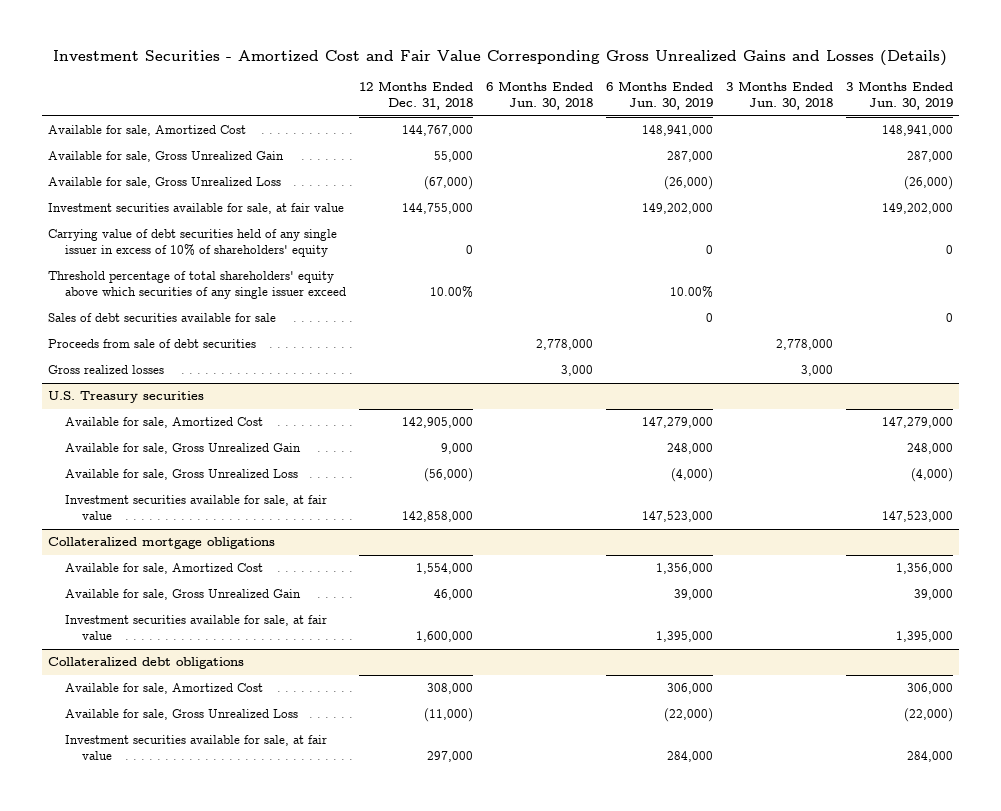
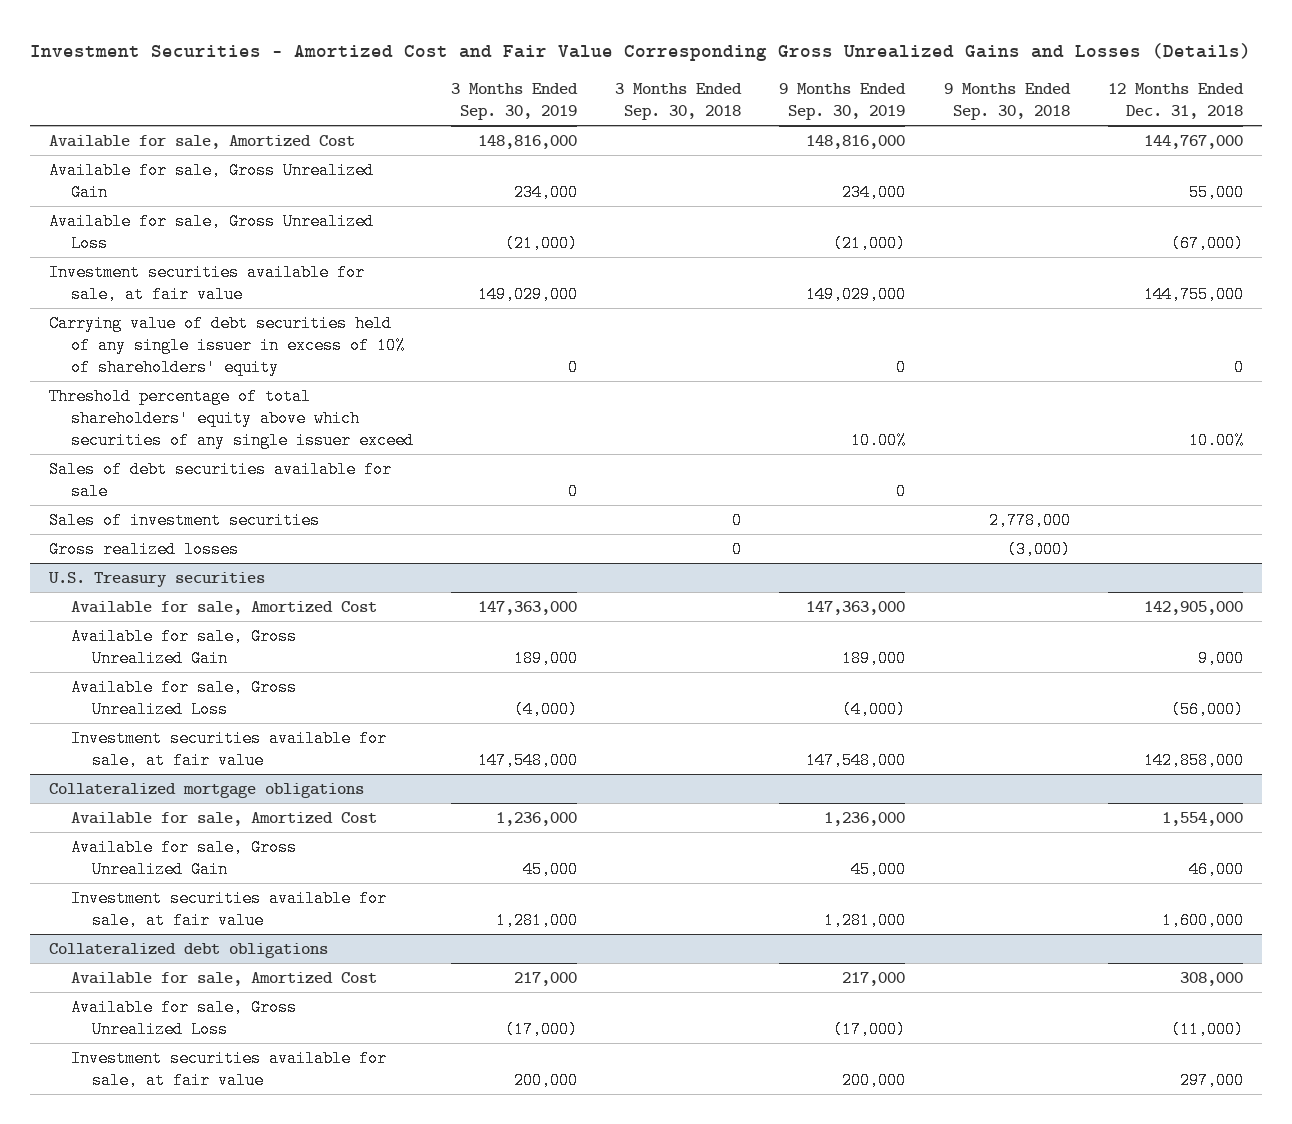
[486,81,594,111] 6 Months Ended Jun. 30, 2018 -> none
[605,81,713,111] 6 Months Ended Jun. 30, 2019 -> none
[725,81,833,111] 3 Months Ended Jun. 30, 2018 -> none
[845,81,953,111] 3 Months Ended Jun. 30, 2019 -> none
none -> [450,83,578,121] 3 Months Ended Sep. 30, 2019
none -> [615,83,743,121] 3 Months Ended Sep. 30, 2018
none -> [779,83,907,121] 9 Months Ended Sep. 30, 2019
none -> [943,83,1071,121] 9 Months Ended Sep. 30, 2018
[48,339,257,349] Proceeds from sale of debt securities -> [49,511,321,529] Sales of investment securities

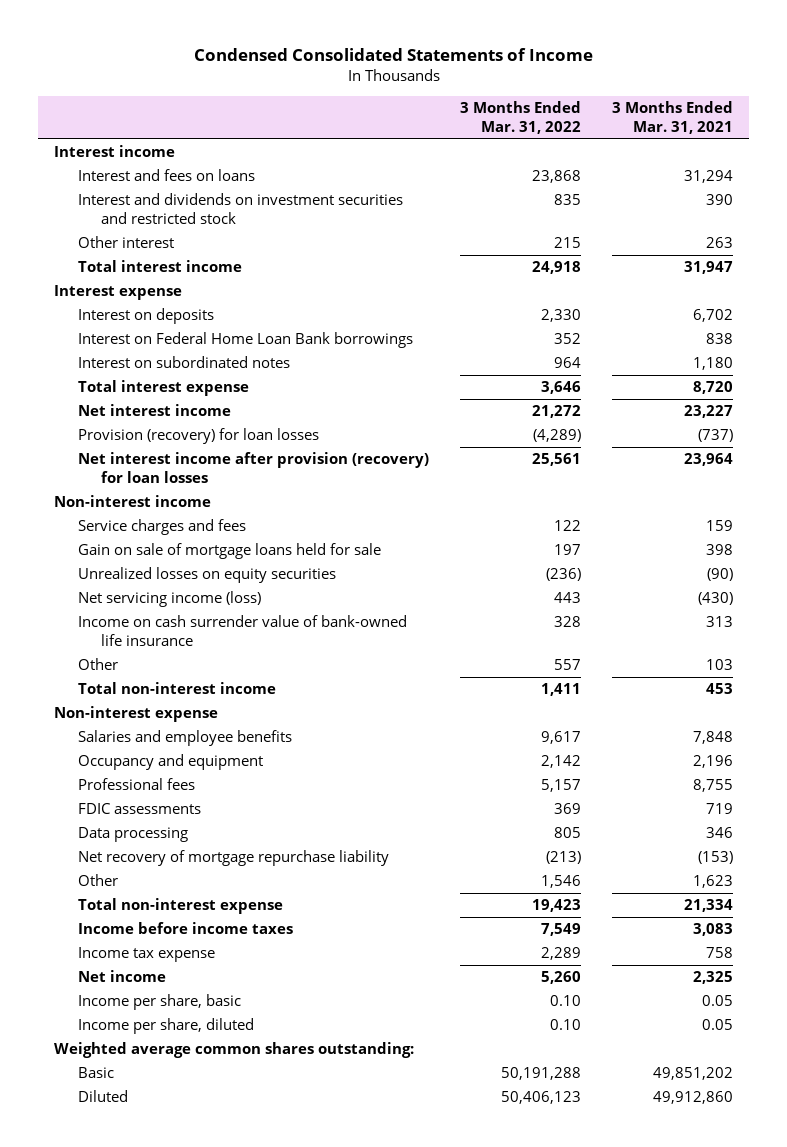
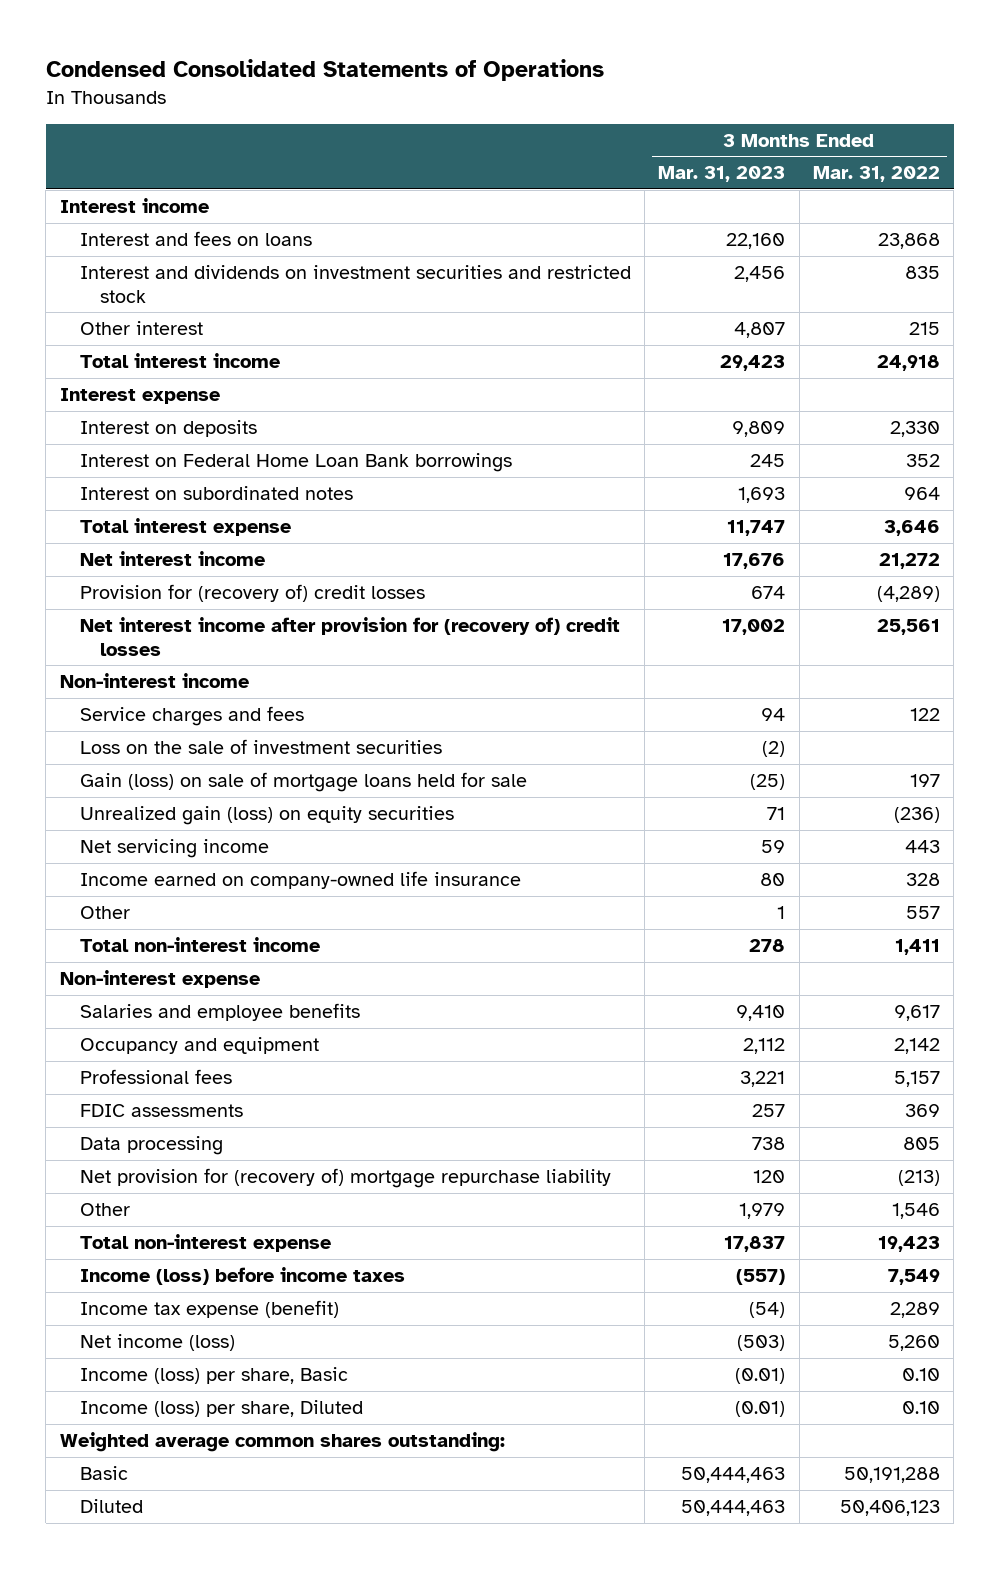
[193,48,593,62] Condensed Consolidated Statements of Income -> [45,58,604,81] Condensed Consolidated Statements of Operations
[612,101,734,134] 3 Months Ended Mar. 31, 2021 -> none
none -> [658,166,786,183] Mar. 31, 2023
[77,428,319,445] Provision (recovery) for loan losses -> [79,584,425,603] Provision for (recovery of) credit losses
[77,452,429,483] Net interest income after provision (recovery) for loan losses -> [79,617,620,656] Net interest income after provision for (recovery of) credit losses
none -> [79,739,442,755] Loss on the sale of investment securities
[77,543,381,560] Gain on sale of mortgage loans held for sale -> [79,772,527,793] Gain (loss) on sale of mortgage loans held for sale
[77,567,336,584] Unrealized losses on equity securities -> [79,806,454,826] Unrealized gain (loss) on equity securities
[77,591,261,608] Net servicing income (loss) -> [79,839,269,859] Net servicing income
[77,615,407,646] Income on cash surrender value of bank-owned life insurance -> [79,871,521,890] Income earned on company-owned life insurance
[77,850,389,867] Net recovery of mortgage repurchase liability -> [79,1168,611,1189] Net provision for (recovery of) mortgage repurchase liability
[77,922,293,935] Income before income taxes -> [79,1267,405,1286] Income (loss) before income taxes
[77,947,215,963] Income tax expense -> [79,1300,339,1319] Income tax expense (benefit)
[77,970,166,983] Net income -> [79,1334,235,1352] Net income (loss)
[77,994,241,1011] Income per share, basic -> [79,1367,348,1385] Income (loss) per share, Basic
[77,1018,254,1035] Income per share, diluted -> [79,1400,363,1418] Income (loss) per share, Diluted

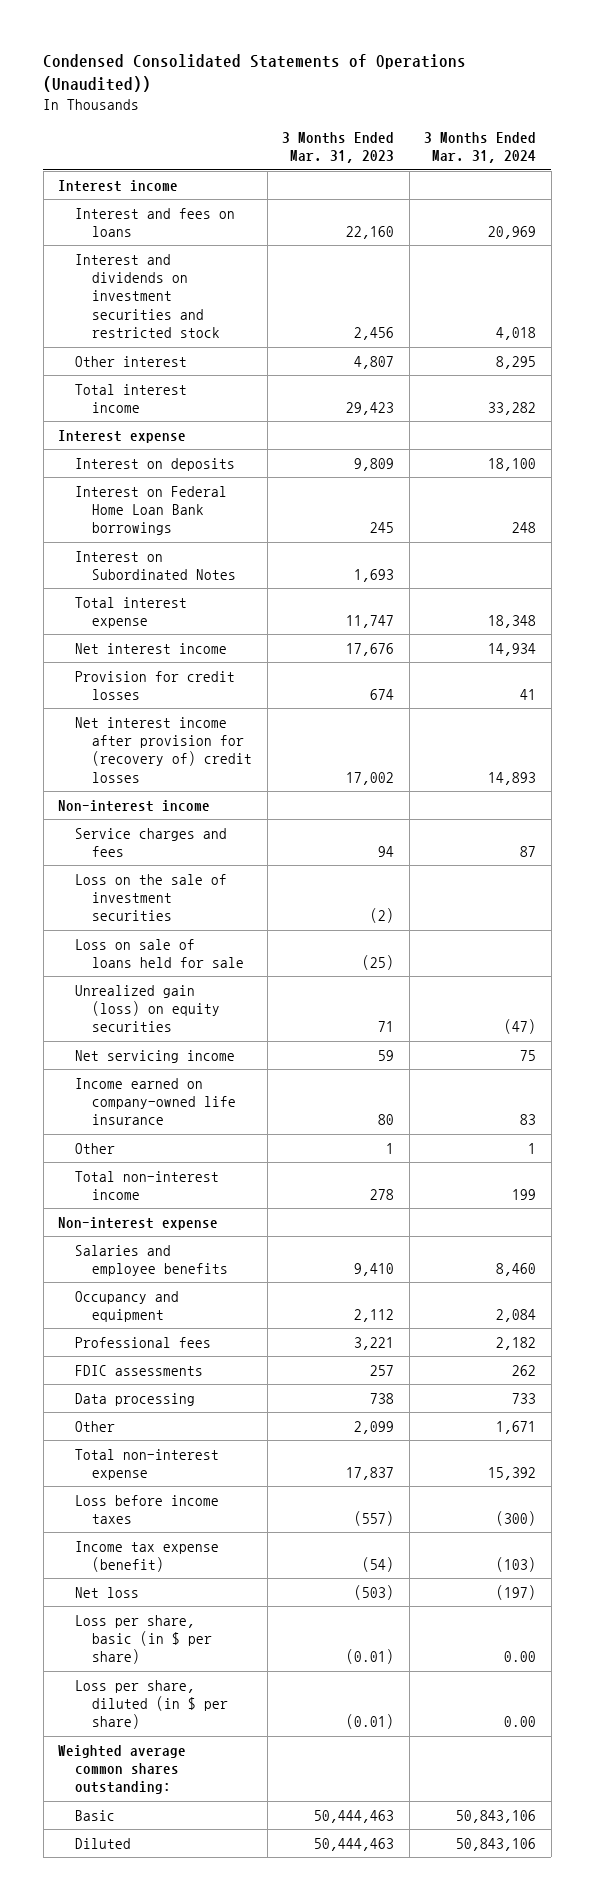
[45,58,604,81] Condensed Consolidated Statements of Operations -> [43,54,467,92] Condensed Consolidated Statements of Operations (Unaudited))
[812,166,940,183] Mar. 31, 2022 -> none
none -> [424,131,537,164] 3 Months Ended Mar. 31, 2024
[79,486,353,501] Interest on subordinated notes -> [75,550,237,581] Interest on Subordinated Notes
[79,584,425,603] Provision for (recovery of) credit losses -> [75,670,236,701] Provision for credit losses
[79,772,527,793] Gain (loss) on sale of mortgage loans held for sale -> [75,938,245,969] Loss on sale of loans held for sale
[79,1168,611,1189] Net provision for (recovery of) mortgage repurchase liability -> none
[739,1203,786,1220] 1,979 -> [354,1420,395,1434] 2,099
[79,1267,405,1286] Income (loss) before income taxes -> [75,1494,220,1525] Loss before income taxes
[79,1334,235,1352] Net income (loss) -> [75,1586,140,1598] Net loss
[79,1367,348,1385] Income (loss) per share, Basic -> [75,1614,213,1665] Loss per share, basic (in $ per share)
[79,1400,363,1418] Income (loss) per share, Diluted -> [75,1679,229,1730] Loss per share, diluted (in $ per share)

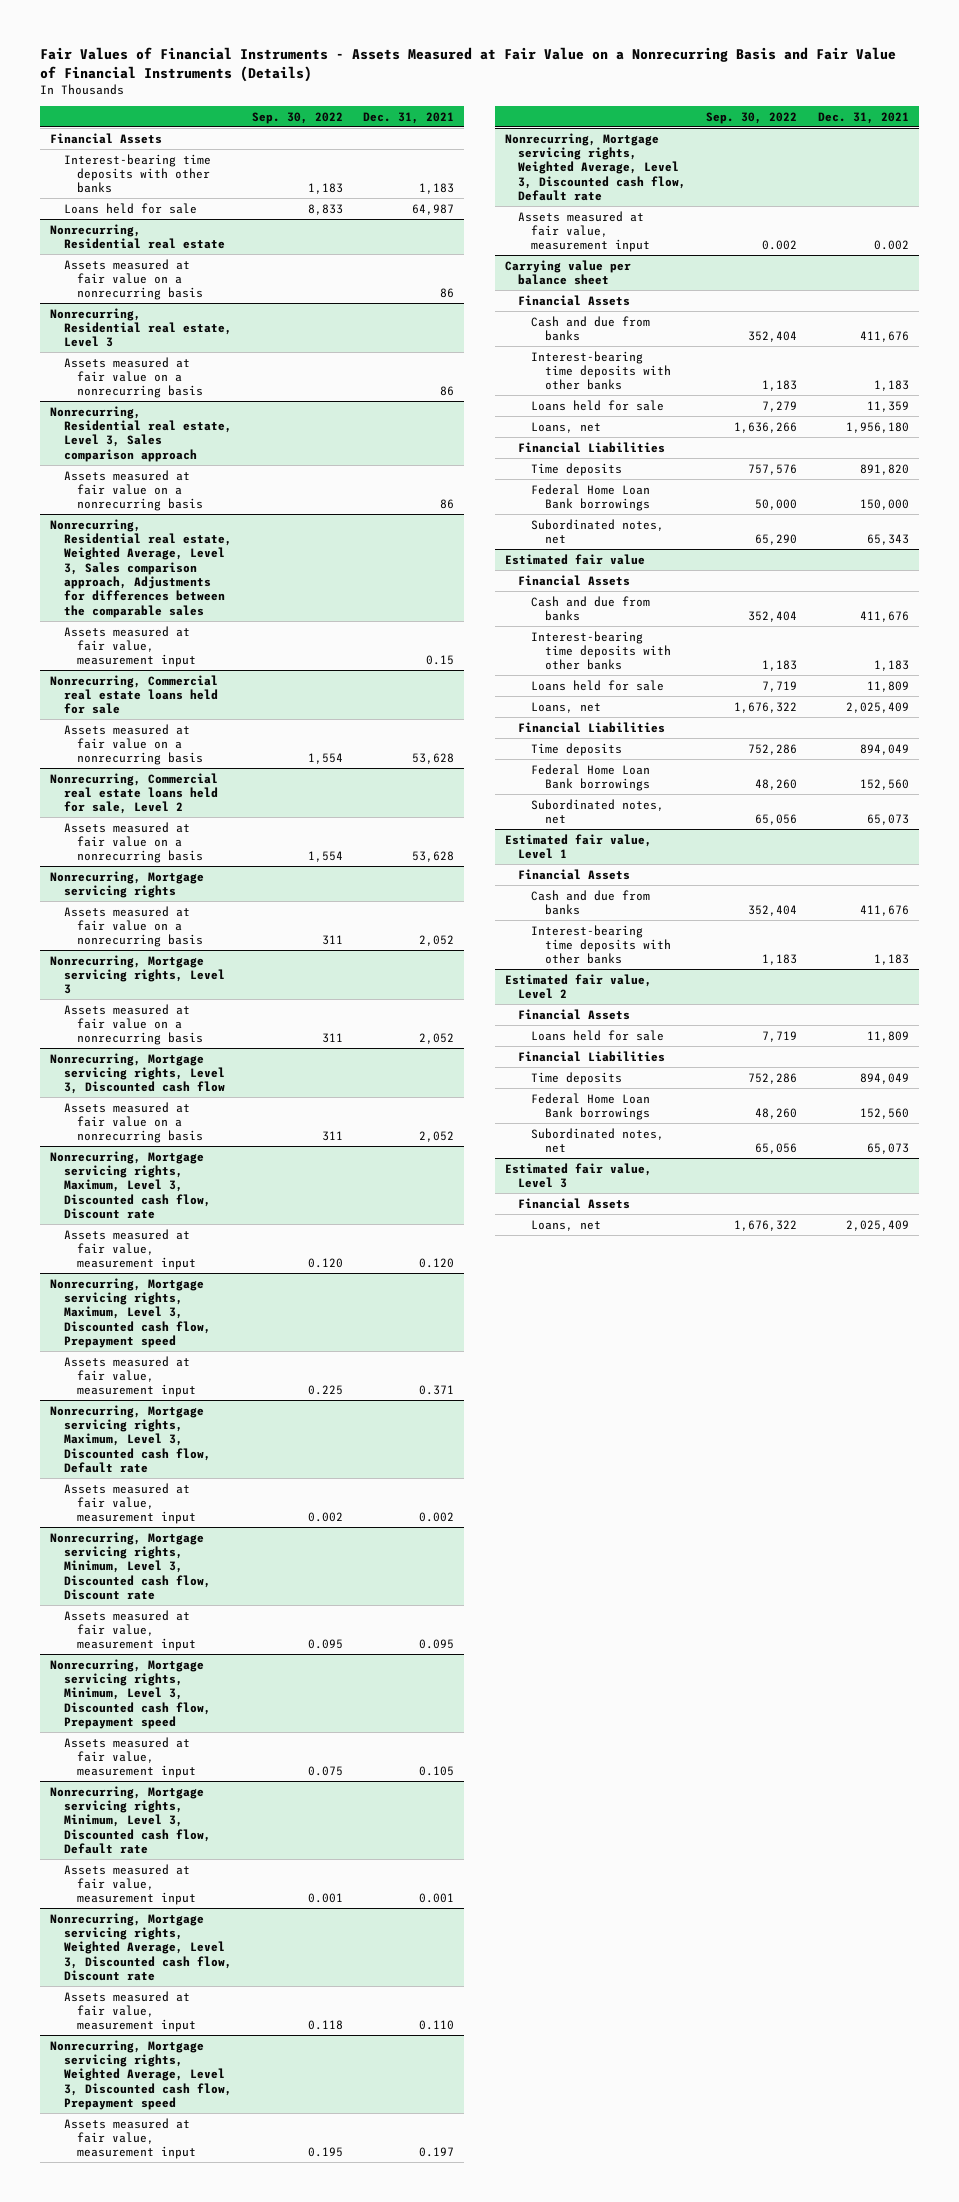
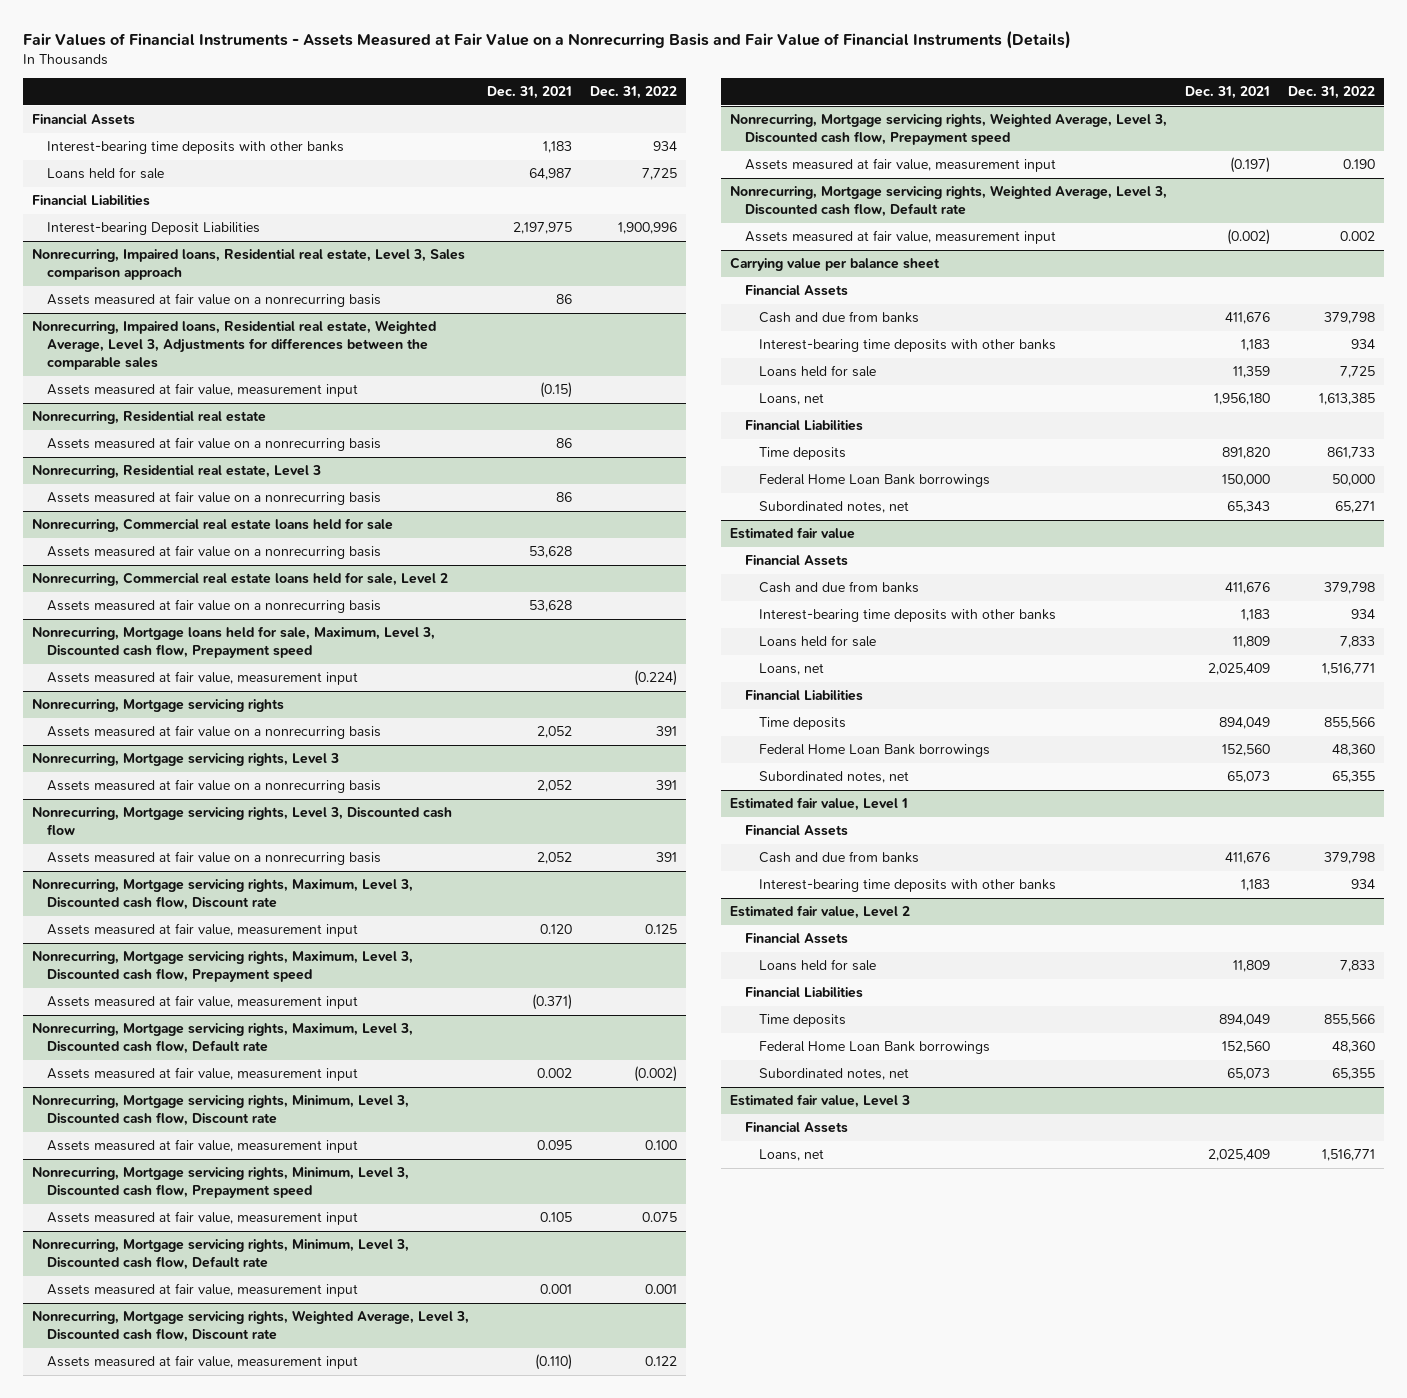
[252,111,344,124] Sep. 30, 2022 -> none
none -> [589,85,677,99] Dec. 31, 2022
none -> [31,195,150,207] Financial Liabilities
none -> [46,222,260,236] Interest-bearing Deposit Liabilities
none -> [31,249,465,281] Nonrecurring, Impaired loans, Residential real estate, Level 3, Sales comparison approach
none -> [46,293,381,308] Assets measured at fair value on a nonrecurring basis
none -> [31,320,436,371] Nonrecurring, Impaired loans, Residential real estate, Weighted Average, Level 3, Adjustments for differences between the comparable sales
none -> [46,383,358,398] Assets measured at fair value, measurement input
[50,405,232,462] Nonrecurring, Residential real estate, Level 3, Sales comparison approach -> none
[63,469,204,512] Assets measured at fair value on a nonrecurring basis -> none
[50,518,232,618] Nonrecurring, Residential real estate, Weighted Average, Level 3, Sales comparison approach, Adjustments for differences between the comparable sales -> none
[63,625,197,668] Assets measured at fair value, measurement input -> none
none -> [31,626,435,659] Nonrecurring, Mortgage loans held for sale, Maximum, Level 3, Discounted cash flow, Prepayment speed
none -> [46,671,358,686] Assets measured at fair value, measurement input
[419,1385,455,1396] 0.371 -> [531,994,572,1011] (0.371)
[419,2020,455,2031] 0.110 -> [534,1354,572,1371] (0.110)
[419,2147,455,2158] 0.197 -> [1229,157,1270,174] (0.197)
[873,240,909,251] 0.002 -> [1226,229,1270,246] (0.002)

